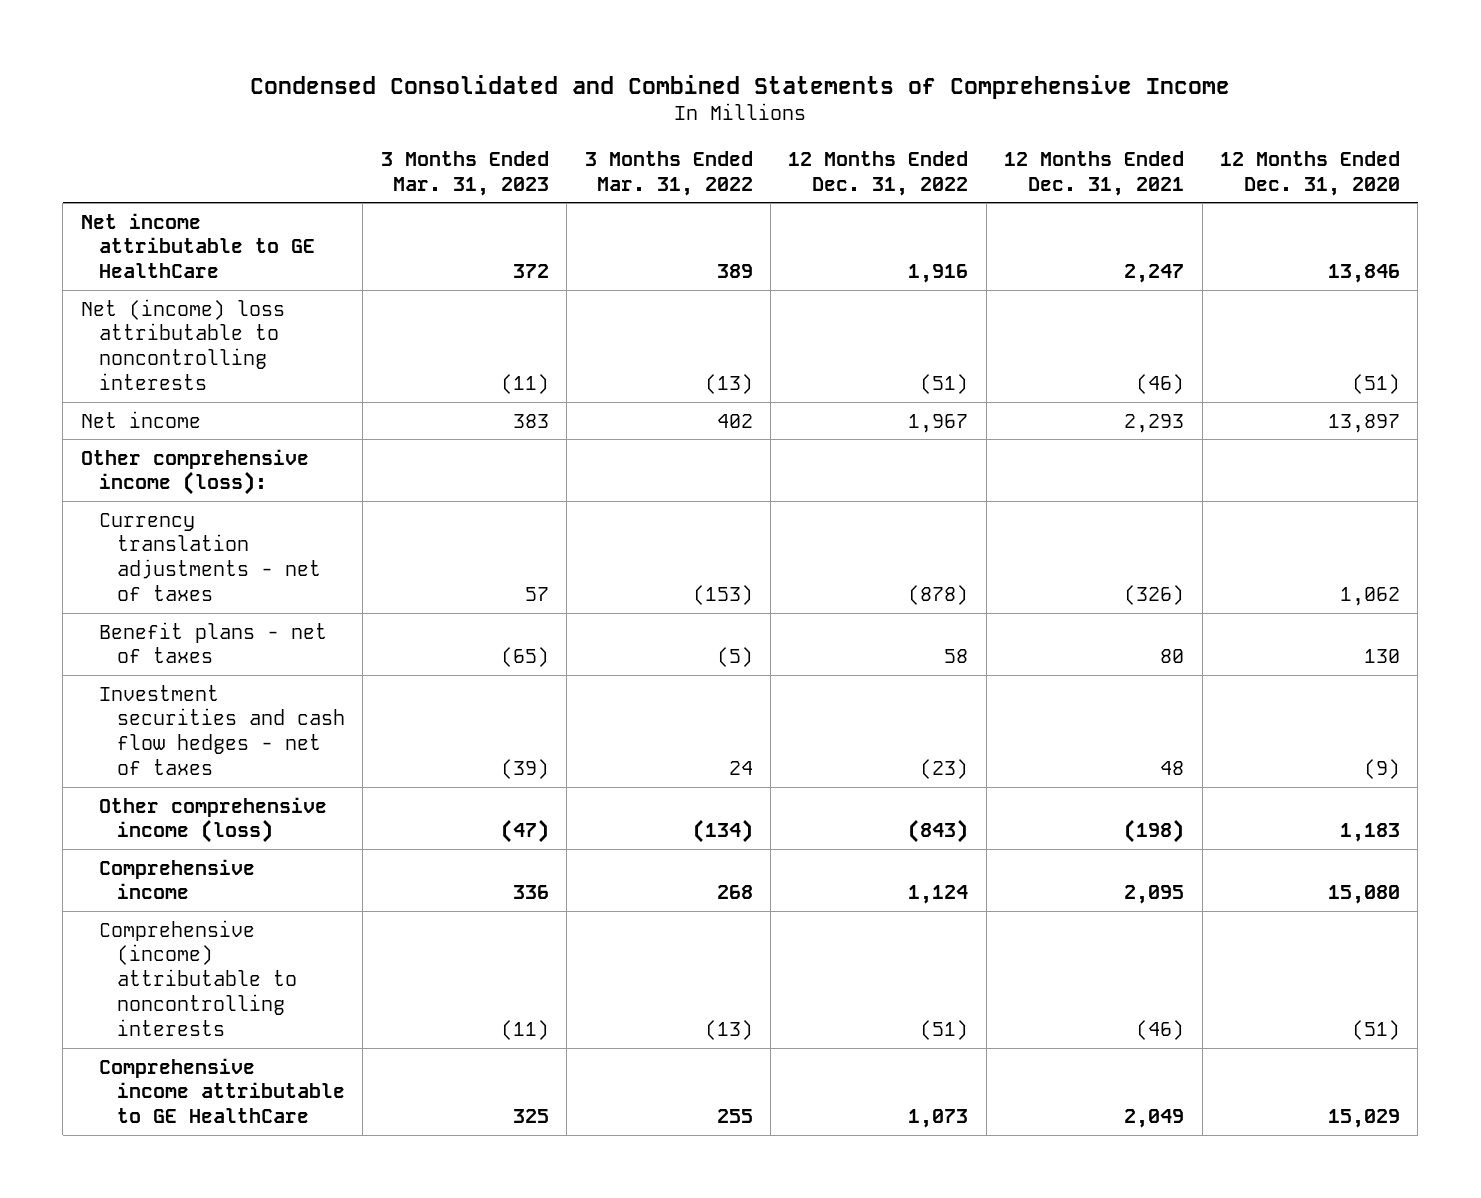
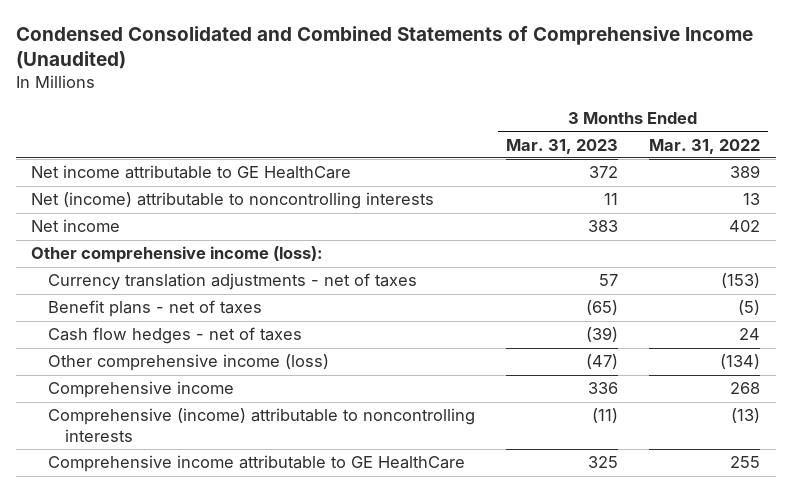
[250,74,1231,99] Condensed Consolidated and Combined Statements of Comprehensive Income -> [15,25,753,70] Condensed Consolidated and Combined Statements of Comprehensive Income (Unaudited)
[788,150,969,196] 12 Months Ended Dec. 31, 2022 -> none
[1004,150,1185,196] 12 Months Ended Dec. 31, 2021 -> none
[1219,150,1400,196] 12 Months Ended Dec. 31, 2020 -> none
[80,298,285,391] Net (income) loss attributable to noncontrolling interests -> [31,192,435,210] Net (income) attributable to noncontrolling interests
[500,374,549,395] (11) -> [604,193,619,206] 11
[704,374,753,395] (13) -> [743,193,761,206] 13
[98,684,345,776] Investment securities and cash flow hedges - net of taxes -> [47,327,302,345] Cash flow hedges - net of taxes

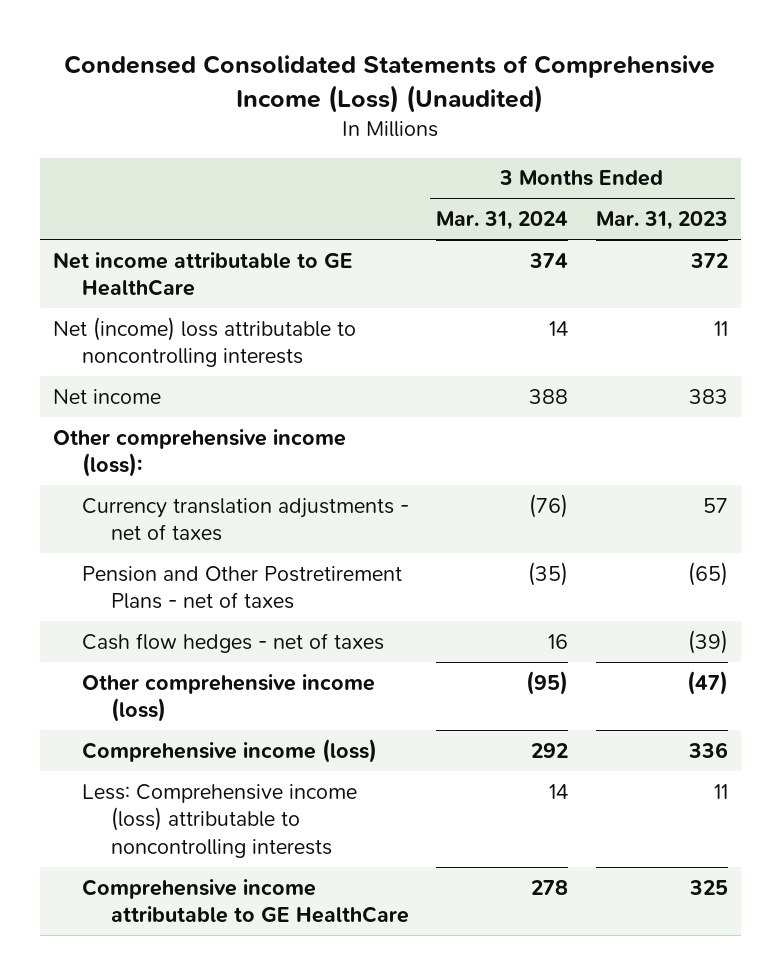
[15,25,753,70] Condensed Consolidated and Combined Statements of Comprehensive Income (Unaudited) -> [64,55,716,113] Condensed Consolidated Statements of Comprehensive Income (Loss) (Unaudited)
[649,138,761,154] Mar. 31, 2022 -> none
none -> [436,211,569,231] Mar. 31, 2024
[31,192,435,210] Net (income) attributable to noncontrolling interests -> [53,316,357,368] Net (income) loss attributable to noncontrolling interests
[47,300,262,318] Benefit plans - net of taxes -> [82,565,403,610] Pension and Other Postretirement Plans - net of taxes
[47,381,234,399] Comprehensive income -> [82,738,378,763] Comprehensive income (loss)
[47,408,475,443] Comprehensive (income) attributable to noncontrolling interests -> [82,783,358,858] Less: Comprehensive income (loss) attributable to noncontrolling interests
[592,408,619,424] (11) -> [713,783,728,799] 11

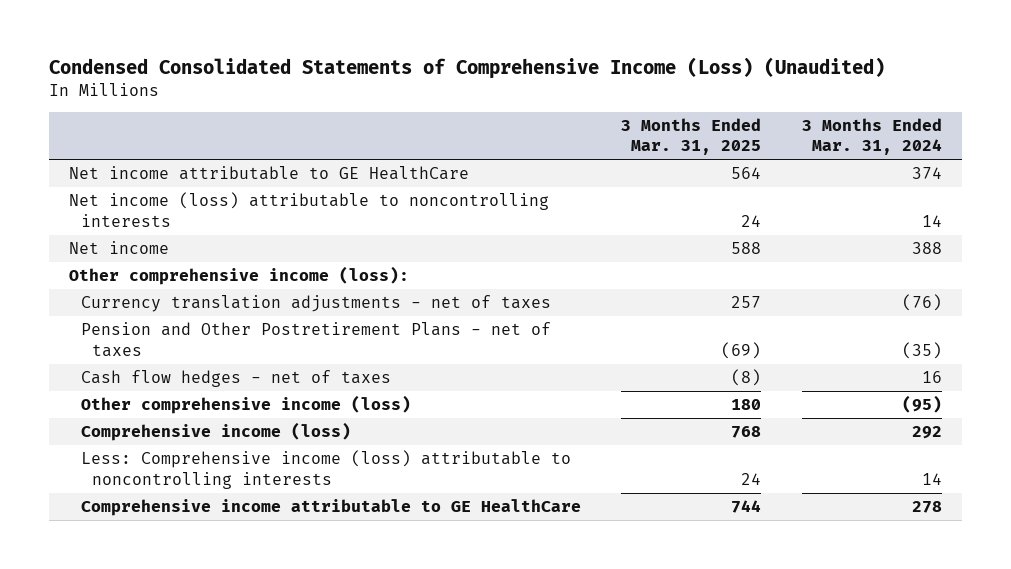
[595,211,728,231] Mar. 31, 2023 -> none
none -> [621,117,762,156] 3 Months Ended Mar. 31, 2025
[53,316,357,368] Net (income) loss attributable to noncontrolling interests -> [69,192,550,227] Net income (loss) attributable to noncontrolling interests

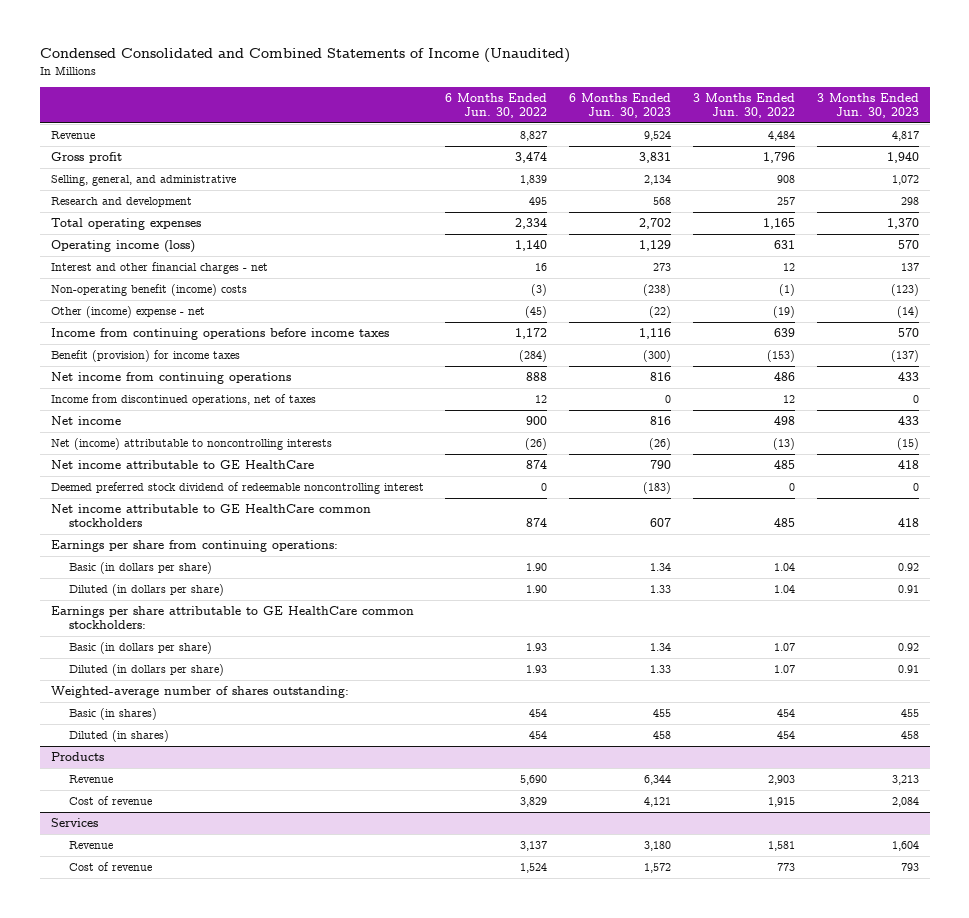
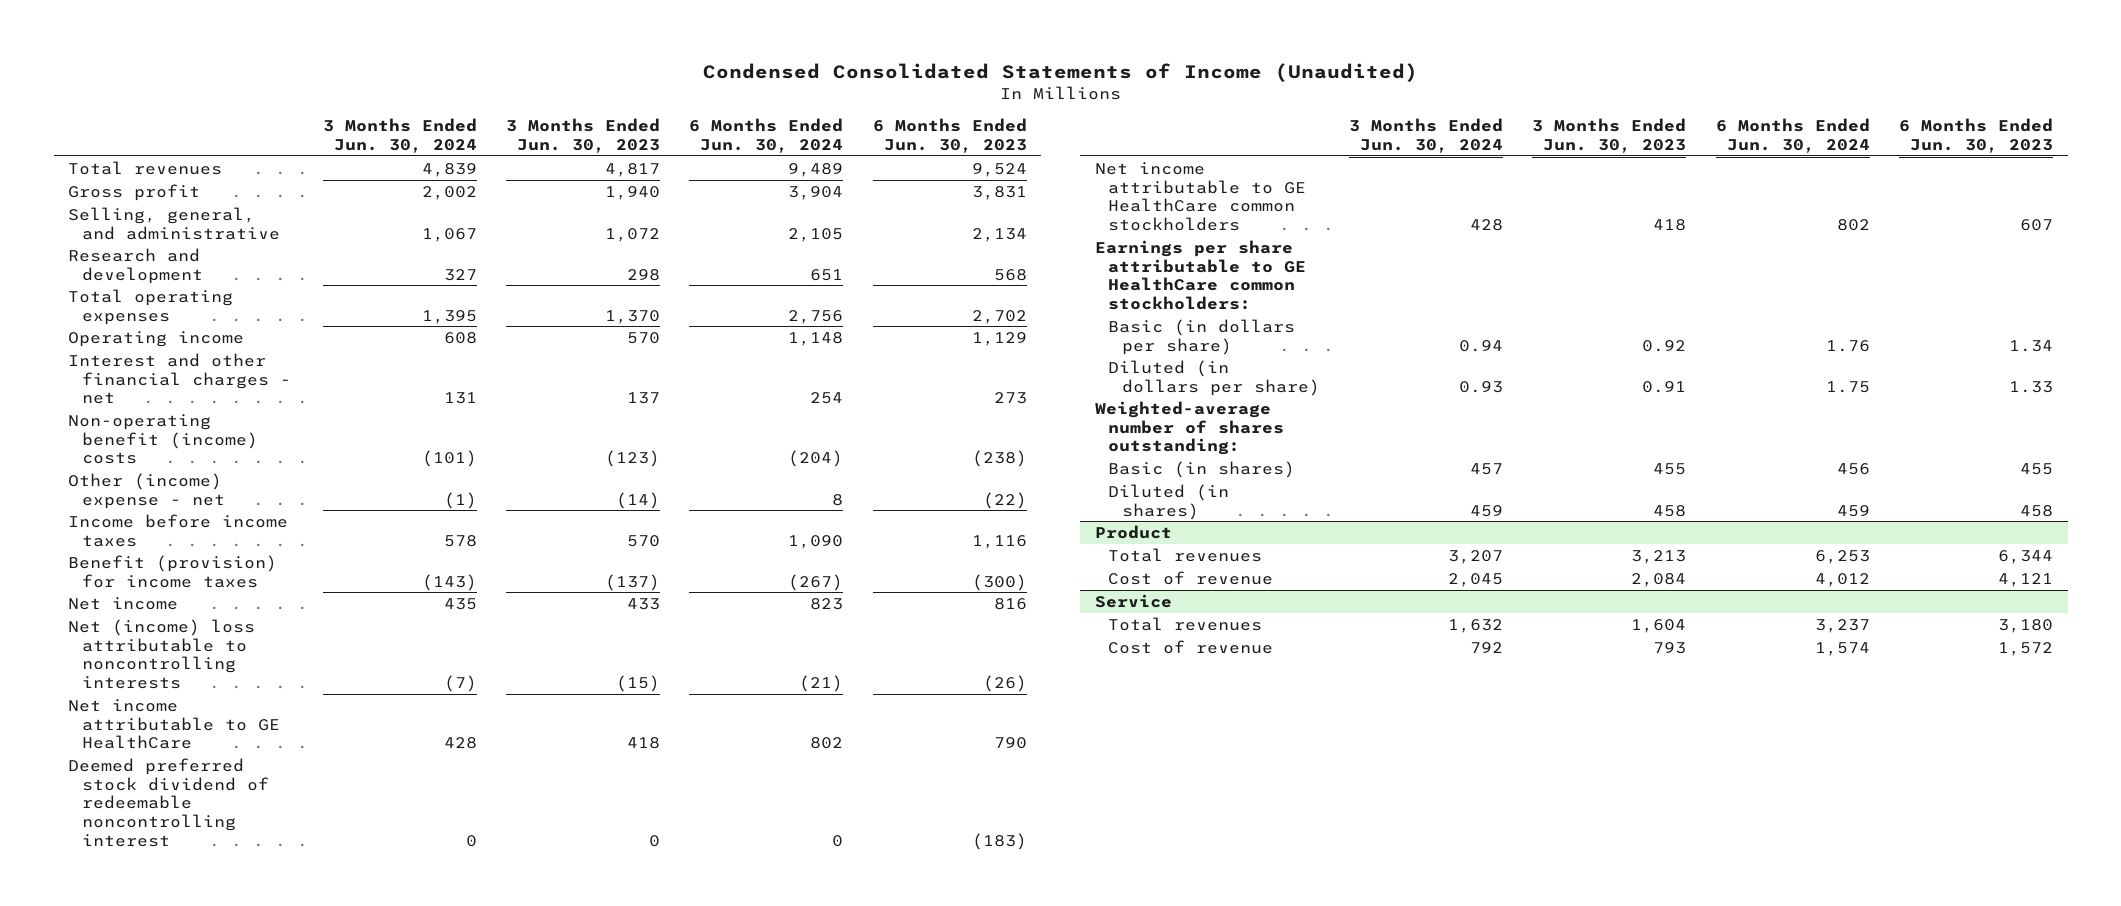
[39,48,570,64] Condensed Consolidated and Combined Statements of Income (Unaudited) -> [702,62,1418,82] Condensed Consolidated Statements of Income (Unaudited)
[445,92,548,119] 6 Months Ended Jun. 30, 2022 -> none
[692,92,795,119] 3 Months Ended Jun. 30, 2022 -> none
none -> [322,118,477,154] 3 Months Ended Jun. 30, 2024
none -> [689,118,844,154] 6 Months Ended Jun. 30, 2024
[50,130,95,139] Revenue -> [68,160,223,175] Total revenues
[50,239,195,253] Operating income (loss) -> [68,330,245,347] Operating income
[50,327,389,340] Income from continuing operations before income taxes -> [68,513,289,547] Income before income taxes
[50,371,291,384] Net income from continuing operations -> none
[50,393,316,405] Income from discontinued operations, net of taxes -> none
[50,437,332,450] Net (income) attributable to noncontrolling interests -> [68,618,256,689] Net (income) loss attributable to noncontrolling interests
[50,539,338,552] Earnings per share from continuing operations: -> none
[68,561,212,574] Basic (in dollars per share) -> none
[68,583,224,596] Diluted (in dollars per share) -> none
[50,751,104,761] Products -> [1094,524,1172,539] Product
[68,774,113,783] Revenue -> [1108,547,1263,562] Total revenues
[50,817,98,827] Services -> [1094,593,1172,608] Service
[68,840,113,849] Revenue -> [1108,616,1263,631] Total revenues

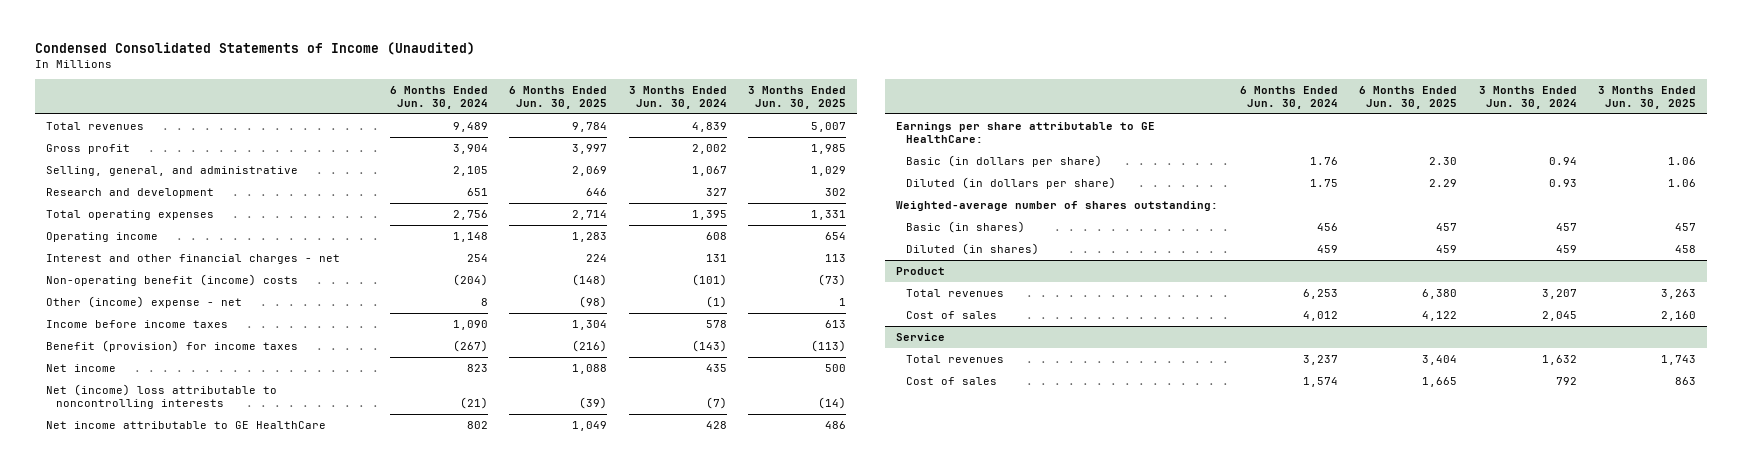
[505,118,660,154] 3 Months Ended Jun. 30, 2023 -> none
[872,118,1027,154] 6 Months Ended Jun. 30, 2023 -> none
none -> [509,85,608,109] 6 Months Ended Jun. 30, 2025
none -> [748,85,847,109] 3 Months Ended Jun. 30, 2025
[68,757,269,847] Deemed preferred stock dividend of redeemable noncontrolling interest -> none
[1094,161,1307,231] Net income attributable to GE HealthCare common stockholders -> none
[1094,239,1307,310] Earnings per share attributable to GE HealthCare common stockholders: -> [895,122,1155,144] Earnings per share attributable to GE HealthCare:
[1108,570,1274,585] Cost of revenue -> [906,311,998,320] Cost of sales
[1108,639,1274,654] Cost of revenue -> [906,377,998,386] Cost of sales

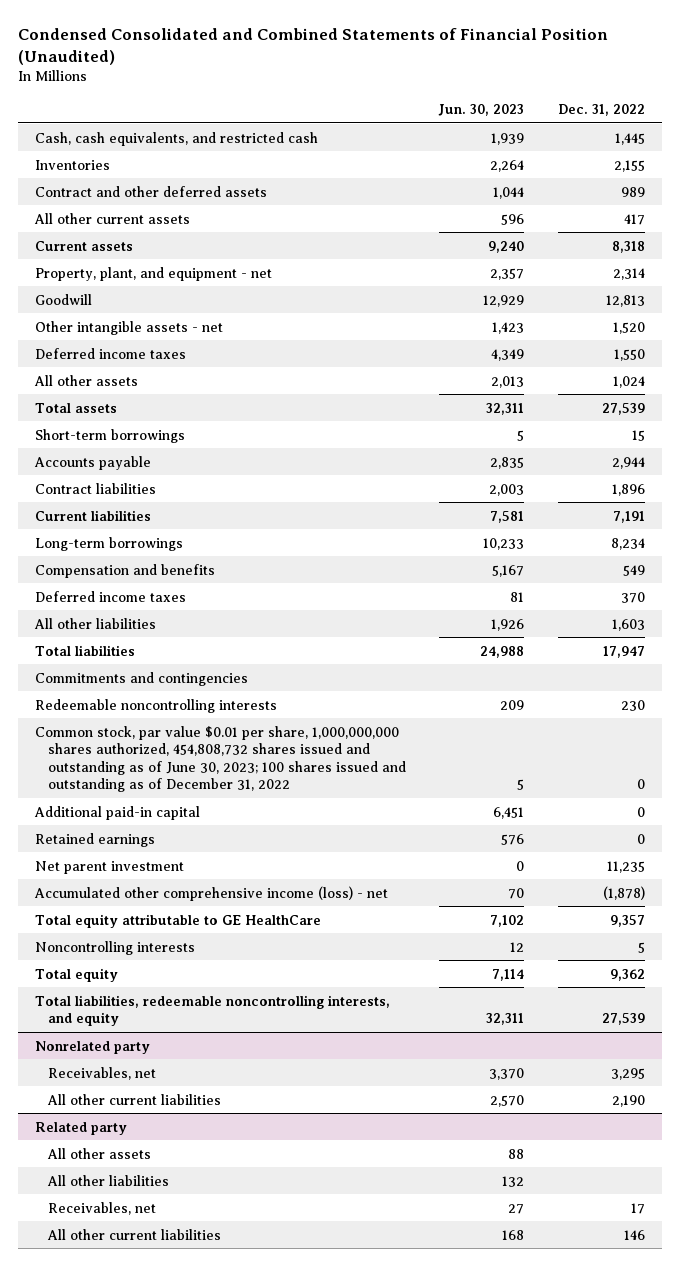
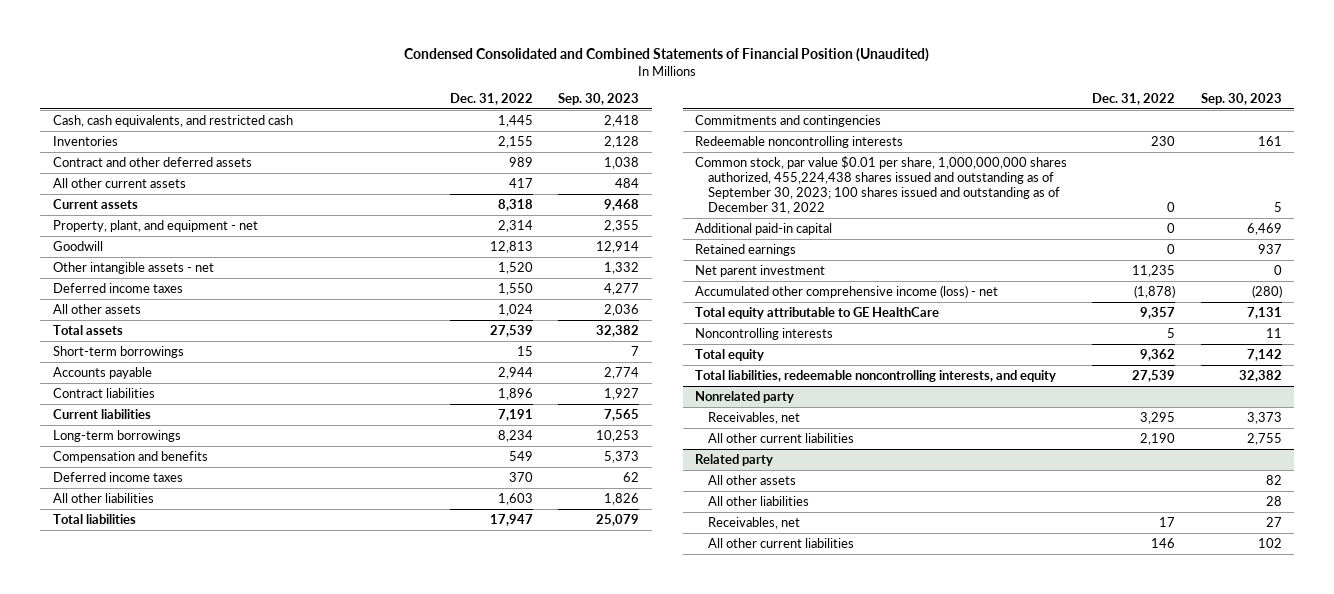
[438,104,525,117] Jun. 30, 2023 -> none
none -> [558,92,640,105] Sep. 30, 2023
[34,725,406,793] Common stock, par value $0.01 per share, 1,000,000,000 shares authorized, 454,808,732 shares issued and outstanding as of June 30, 2023; 100 shares issued and outstanding as of December 31, 2022 -> [695,155,1068,214] Common stock, par value $0.01 per share, 1,000,000,000 shares authorized, 455,224,438 shares issued and outstanding as of September 30, 2023; 100 shares issued and outstanding as of December 31, 2022

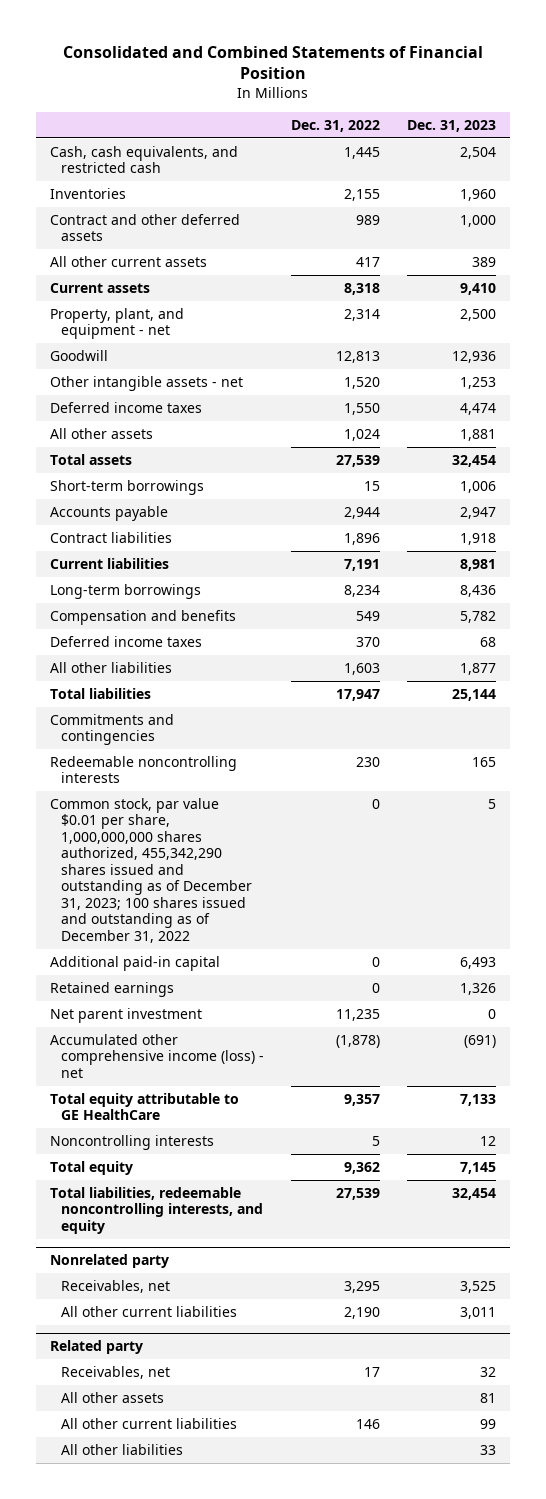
[404,47,930,62] Condensed Consolidated and Combined Statements of Financial Position (Unaudited) -> [62,45,483,80] Consolidated and Combined Statements of Financial Position
[558,92,640,105] Sep. 30, 2023 -> none
none -> [407,119,497,132] Dec. 31, 2023
[695,155,1068,214] Common stock, par value $0.01 per share, 1,000,000,000 shares authorized, 455,224,438 shares issued and outstanding as of September 30, 2023; 100 shares issued and outstanding as of December 31, 2022 -> [49,797,252,944] Common stock, par value $0.01 per share, 1,000,000,000 shares authorized, 455,342,290 shares issued and outstanding as of December 31, 2023; 100 shares issued and outstanding as of December 31, 2022
[707,474,796,485] All other assets -> [60,1391,164,1403] All other assets
[707,495,809,506] All other liabilities -> [60,1443,183,1455] All other liabilities

